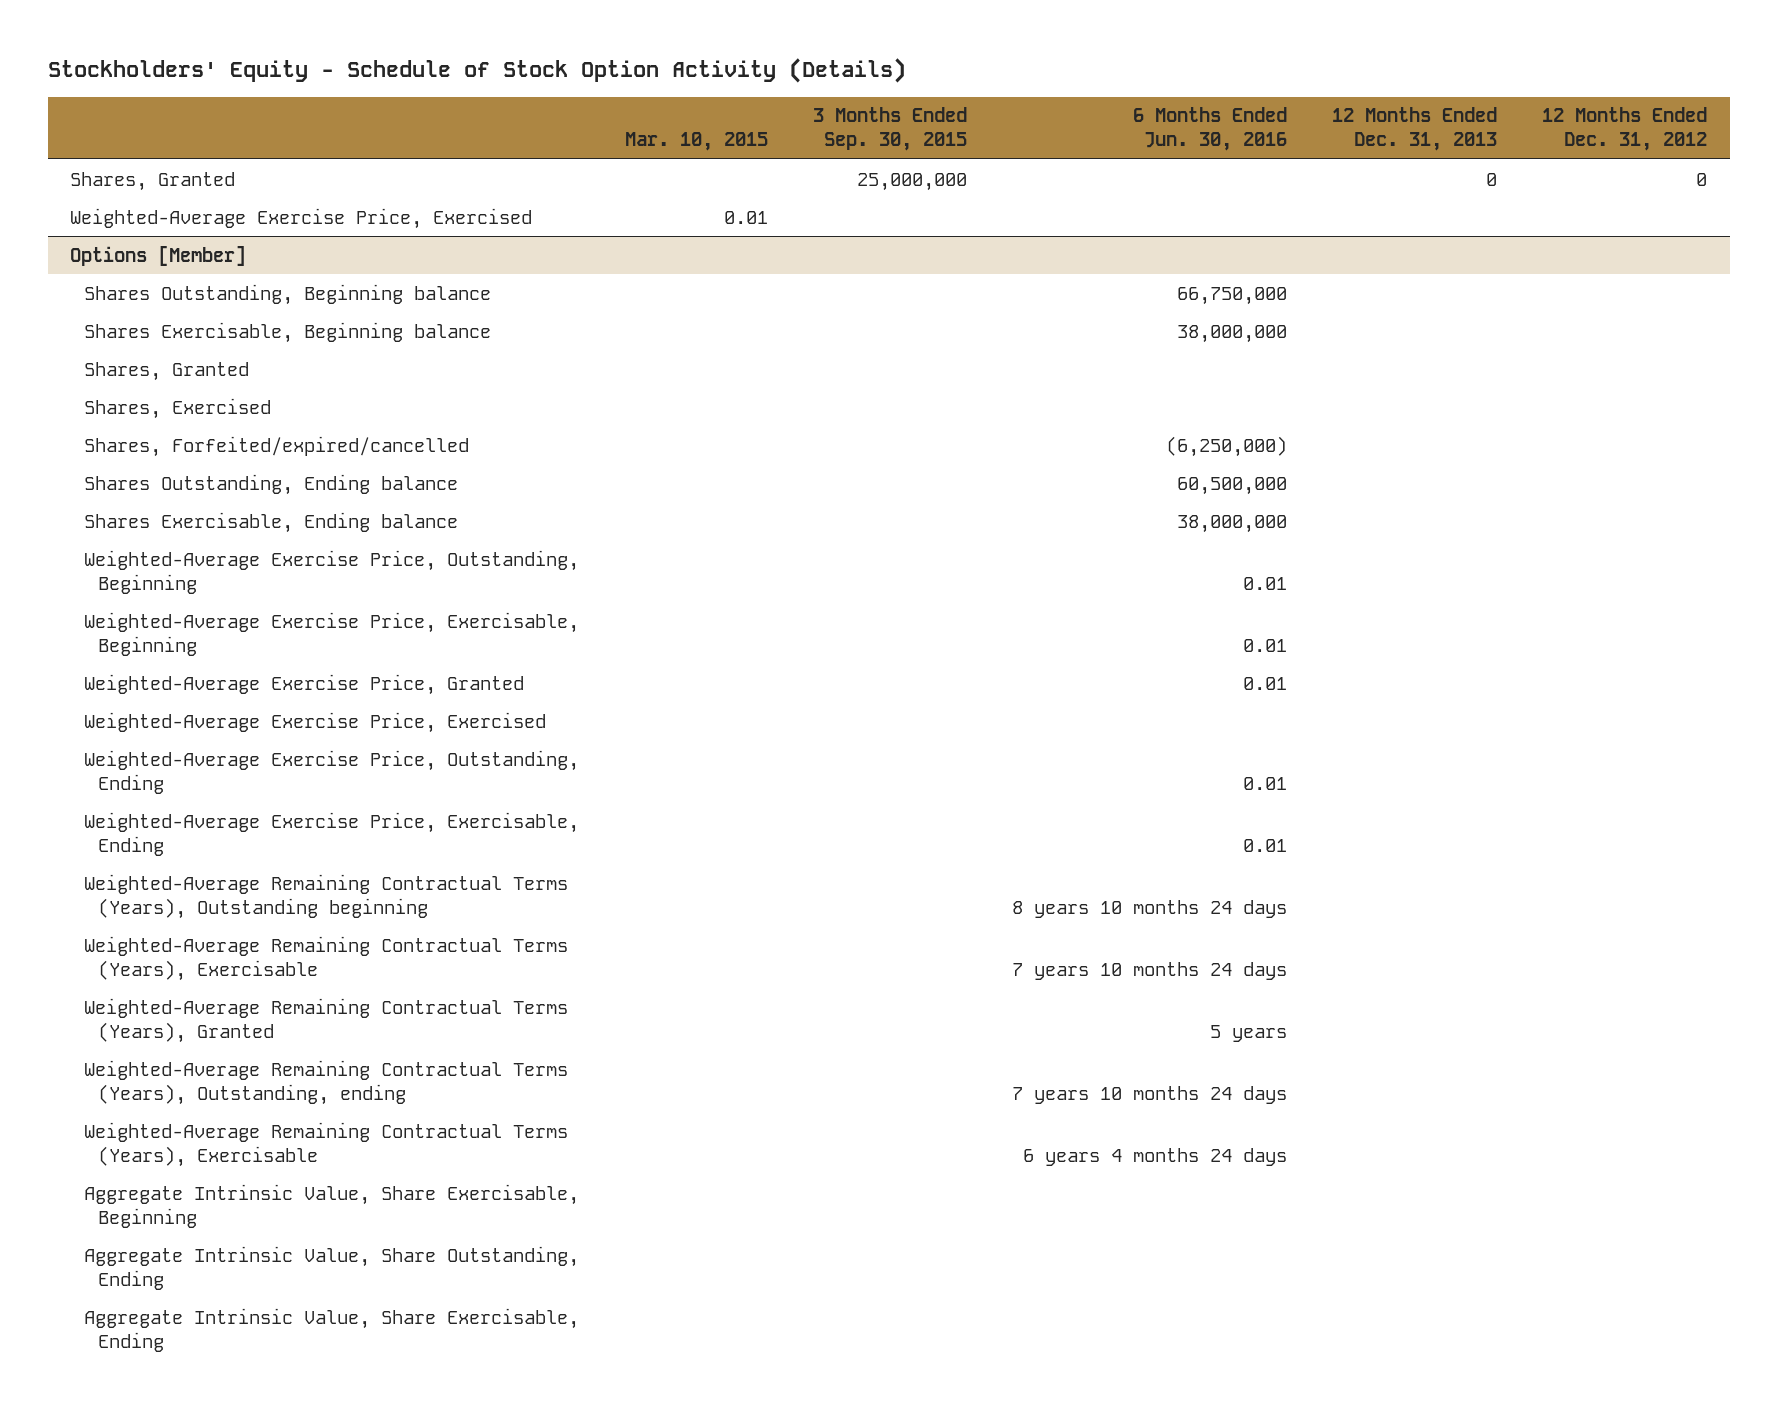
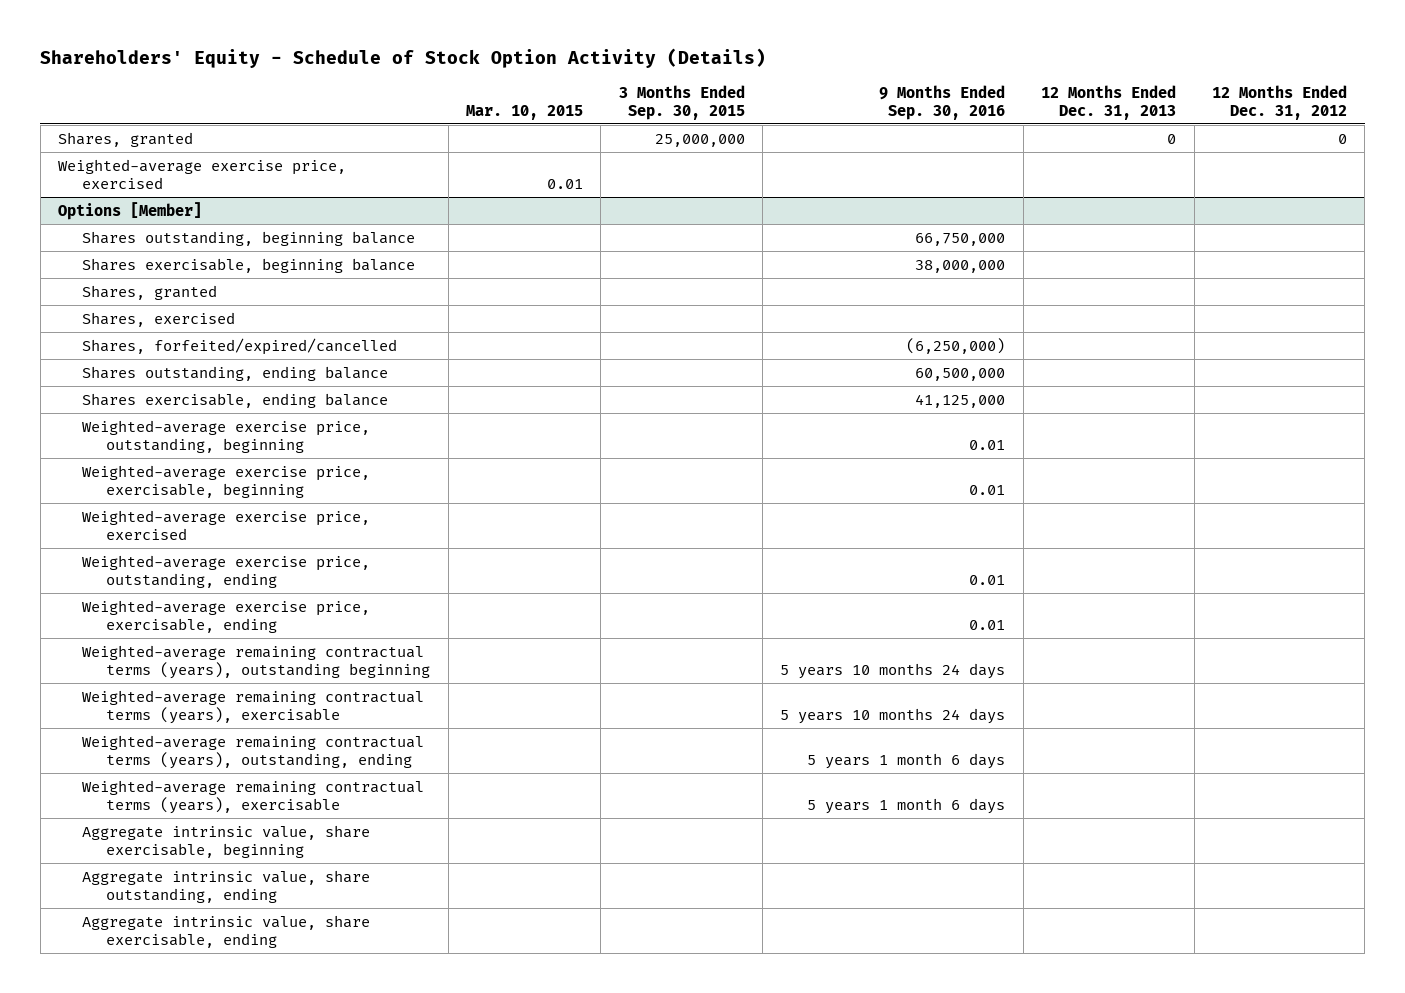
[47,58,906,84] Stockholders' Equity - Schedule of Stock Option Activity (Details) -> [40,47,767,68] Shareholders' Equity - Schedule of Stock Option Activity (Details)
[1133,107,1288,152] 6 Months Ended Jun. 30, 2016 -> none
none -> [879,84,1006,120] 9 Months Ended Sep. 30, 2016
[70,171,236,191] Shares, Granted -> [58,131,194,147] Shares, granted
[70,207,533,229] Weighted-Average Exercise Price, Exercised -> [58,158,347,189] Weighted-average exercise price, exercised
[84,673,525,695] Weighted-Average Exercise Price, Granted -> none
[84,997,569,1043] Weighted-Average Remaining Contractual Terms (Years), Granted -> none
[84,283,492,305] Shares Outstanding, Beginning balance -> [82,230,416,246] Shares outstanding, beginning balance
[84,321,492,343] Shares Exercisable, Beginning balance -> [82,257,416,273] Shares exercisable, beginning balance
[84,361,250,381] Shares, Granted -> [82,284,218,300] Shares, granted
[84,397,272,419] Shares, Exercised -> [82,311,236,327] Shares, exercised
[84,435,470,457] Shares, Forfeited/expired/cancelled -> [82,337,398,355] Shares, forfeited/expired/cancelled
[84,473,459,495] Shares Outstanding, Ending balance -> [82,365,389,381] Shares outstanding, ending balance
[84,511,459,533] Shares Exercisable, Ending balance -> [82,392,389,408] Shares exercisable, ending balance
[84,549,580,594] Weighted-Average Exercise Price, Outstanding, Beginning -> [82,419,371,453] Weighted-average exercise price, outstanding, beginning
[84,611,580,656] Weighted-Average Exercise Price, Exercisable, Beginning -> [82,464,371,498] Weighted-average exercise price, exercisable, beginning
[84,711,547,733] Weighted-Average Exercise Price, Exercised -> [82,509,371,540] Weighted-average exercise price, exercised
[84,749,580,794] Weighted-Average Exercise Price, Outstanding, Ending -> [82,554,371,588] Weighted-average exercise price, outstanding, ending
[84,811,580,856] Weighted-Average Exercise Price, Exercisable, Ending -> [82,599,371,633] Weighted-average exercise price, exercisable, ending
[84,873,569,919] Weighted-Average Remaining Contractual Terms (Years), Outstanding beginning -> [82,644,431,679] Weighted-average remaining contractual terms (years), outstanding beginning
[84,935,569,981] Weighted-Average Remaining Contractual Terms (Years), Exercisable -> [82,689,425,724] Weighted-average remaining contractual terms (years), exercisable
[84,1059,569,1105] Weighted-Average Remaining Contractual Terms (Years), Outstanding, ending -> [82,734,425,769] Weighted-average remaining contractual terms (years), outstanding, ending
[84,1121,569,1167] Weighted-Average Remaining Contractual Terms (Years), Exercisable -> [82,779,425,814] Weighted-average remaining contractual terms (years), exercisable
[84,1183,580,1228] Aggregate Intrinsic Value, Share Exercisable, Beginning -> [82,824,371,858] Aggregate intrinsic value, share exercisable, beginning
[84,1245,580,1290] Aggregate Intrinsic Value, Share Outstanding, Ending -> [82,869,371,903] Aggregate intrinsic value, share outstanding, ending
[84,1307,580,1352] Aggregate Intrinsic Value, Share Exercisable, Ending -> [82,914,371,948] Aggregate intrinsic value, share exercisable, ending

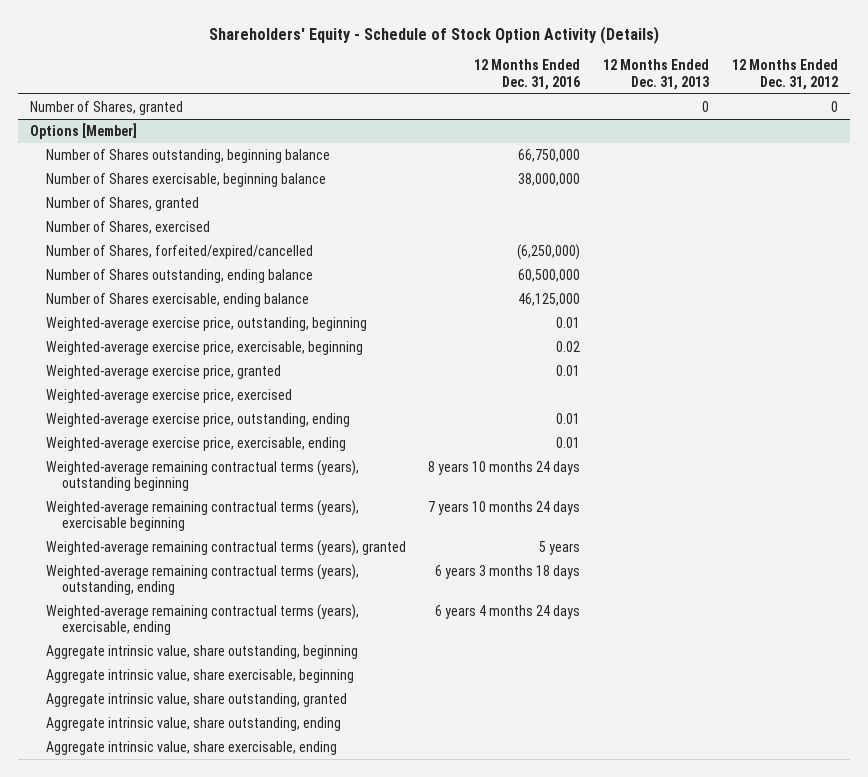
[465,104,583,120] Mar. 10, 2015 -> none
[618,84,745,120] 3 Months Ended Sep. 30, 2015 -> none
[879,84,1006,120] 9 Months Ended Sep. 30, 2016 -> none
none -> [474,59,581,90] 12 Months Ended Dec. 31, 2016
[58,158,347,189] Weighted-average exercise price, exercised -> none
[58,131,194,147] Shares, granted -> [29,100,183,115] Number of Shares, granted
[82,230,416,246] Shares outstanding, beginning balance -> [45,148,330,163] Number of Shares outstanding, beginning balance
[82,257,416,273] Shares exercisable, beginning balance -> [45,172,326,187] Number of Shares exercisable, beginning balance
[82,284,218,300] Shares, granted -> [45,196,199,211] Number of Shares, granted
[82,311,236,327] Shares, exercised -> [45,220,210,234] Number of Shares, exercised
[82,337,398,355] Shares, forfeited/expired/cancelled -> [45,244,313,259] Number of Shares, forfeited/expired/cancelled
[82,365,389,381] Shares outstanding, ending balance -> [45,268,313,283] Number of Shares outstanding, ending balance
[82,392,389,408] Shares exercisable, ending balance -> [45,292,309,307] Number of Shares exercisable, ending balance
none -> [45,364,281,379] Weighted-average exercise price, granted
[82,689,425,724] Weighted-average remaining contractual terms (years), exercisable -> [45,499,359,532] Weighted-average remaining contractual terms (years), exercisable beginning
none -> [45,539,406,556] Weighted-average remaining contractual terms (years), granted
[82,779,425,814] Weighted-average remaining contractual terms (years), exercisable -> [45,603,359,636] Weighted-average remaining contractual terms (years), exercisable, ending
none -> [45,644,358,659] Aggregate intrinsic value, share outstanding, beginning
none -> [45,692,347,707] Aggregate intrinsic value, share outstanding, granted

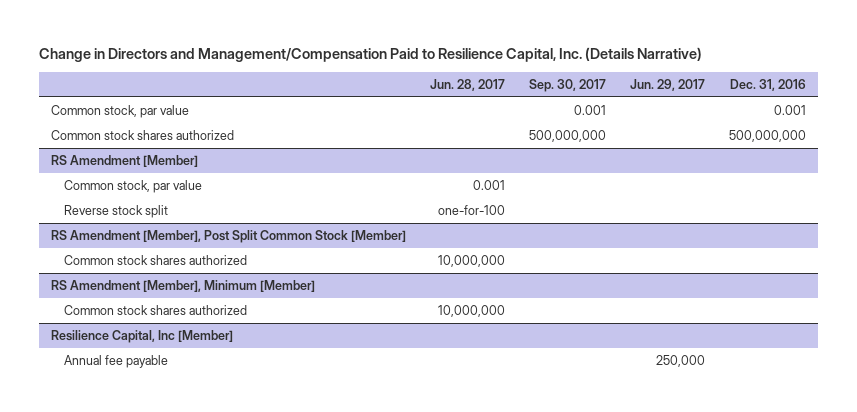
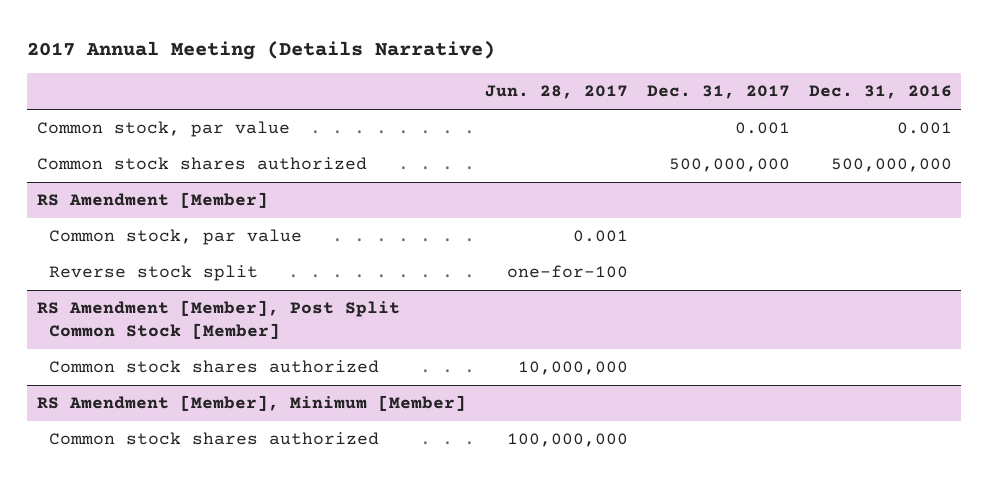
[39,47,703,63] Change in Directors and Management/Compensation Paid to Resilience Capital, Inc. (Details Narrative) -> [26,40,495,60] 2017 Annual Meeting (Details Narrative)
[529,78,607,92] Sep. 30, 2017 -> none
[629,78,705,91] Jun. 29, 2017 -> none
none -> [646,85,790,100] Dec. 31, 2017
[51,330,234,344] Resilience Capital, Inc [Member] -> none
[64,355,169,369] Annual fee payable -> none
[438,305,506,318] 10,000,000 -> [506,433,628,448] 100,000,000

